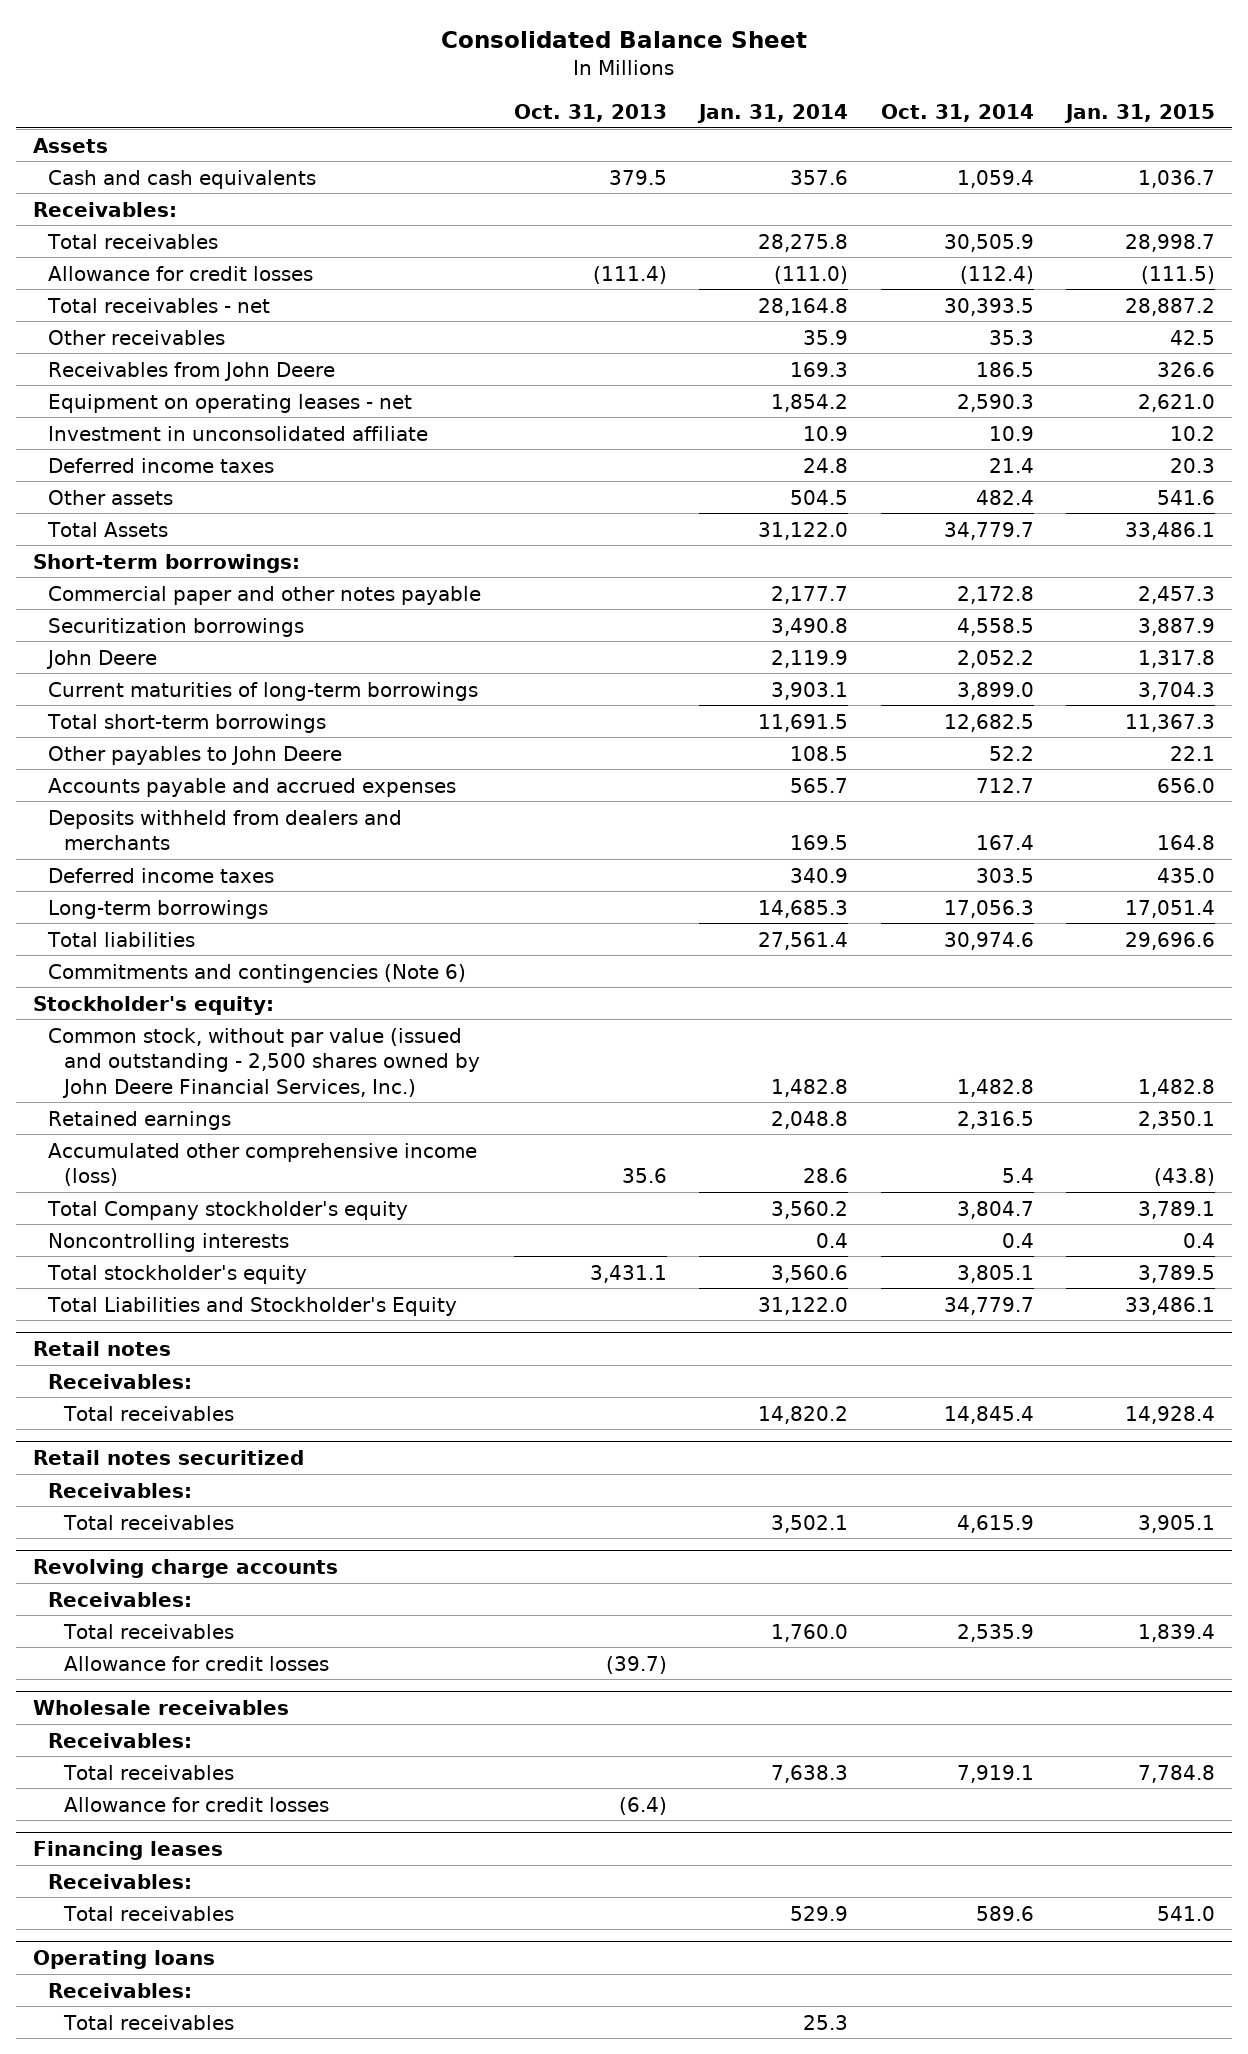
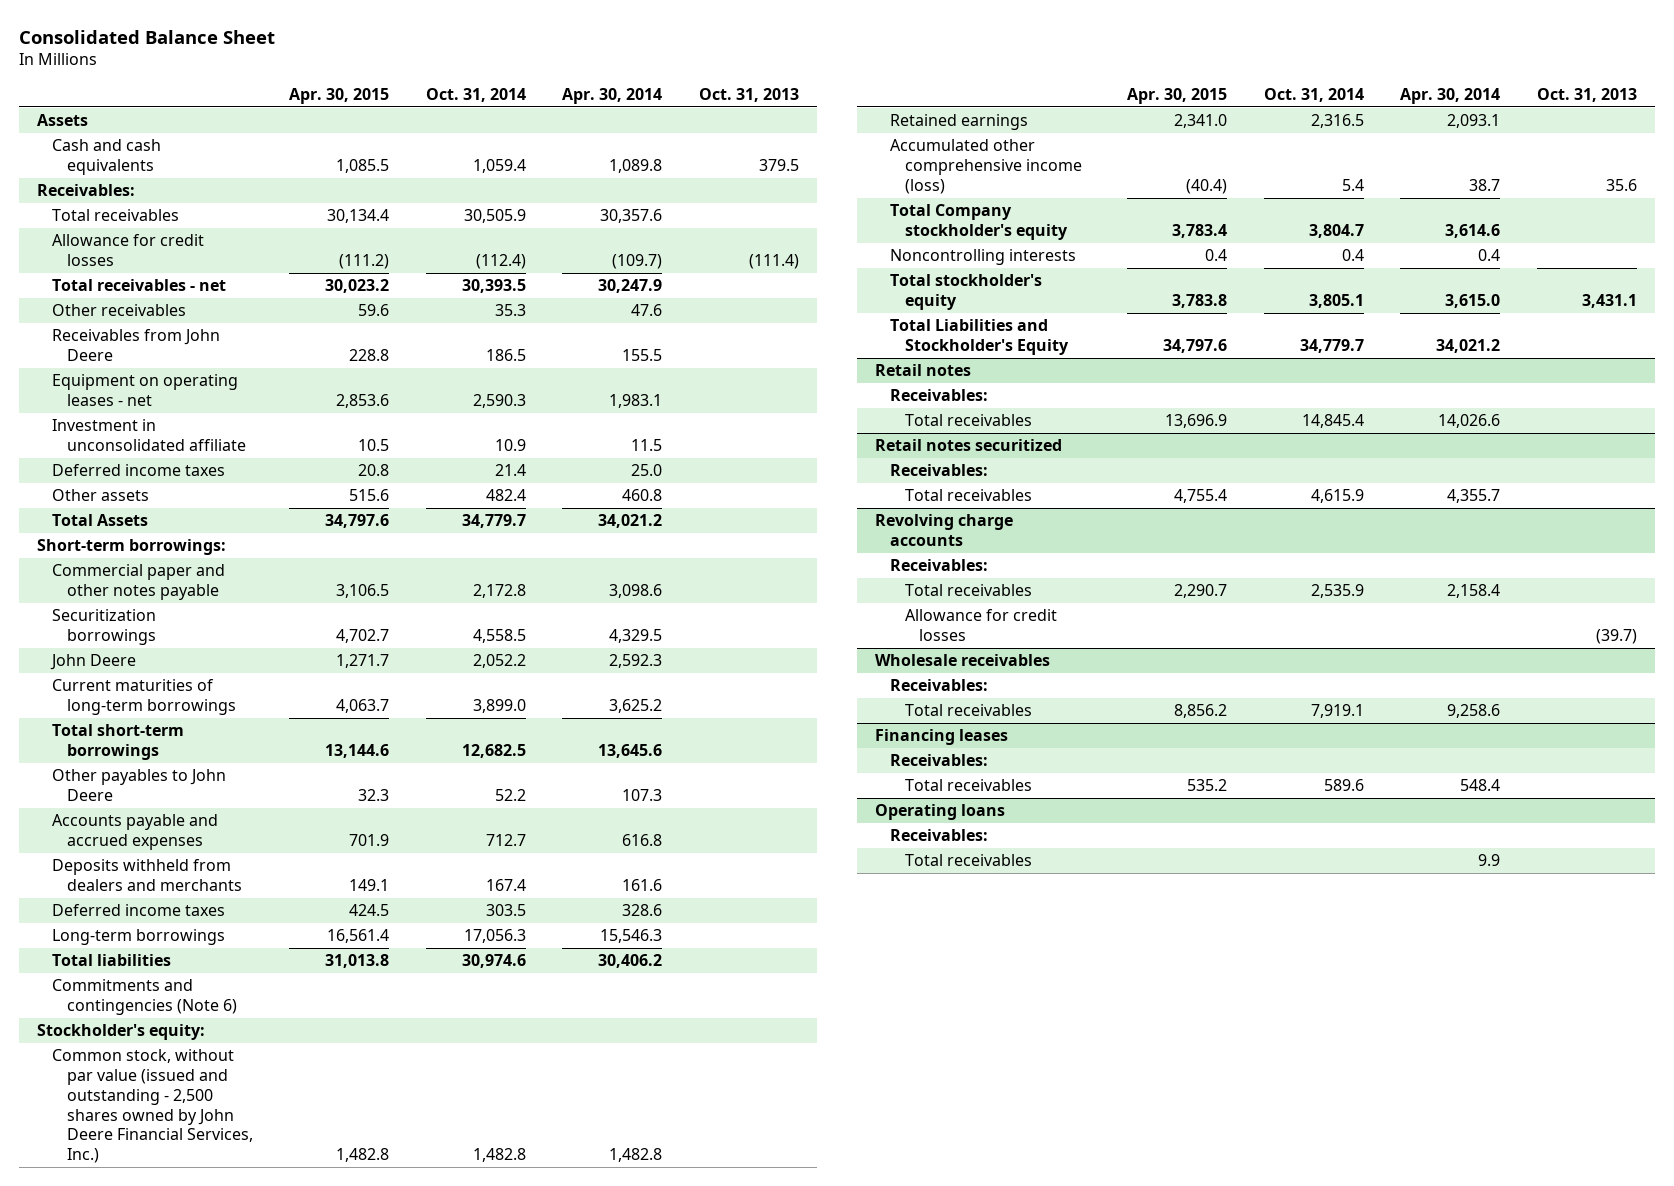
[697,103,849,123] Jan. 31, 2014 -> none
[1064,103,1216,123] Jan. 31, 2015 -> none
none -> [289,87,390,104] Apr. 30, 2015
none -> [562,87,663,104] Apr. 30, 2014
[63,1796,329,1812] Allowance for credit losses -> none

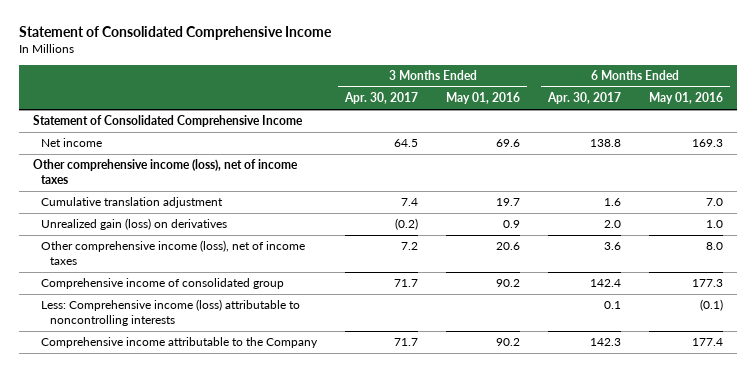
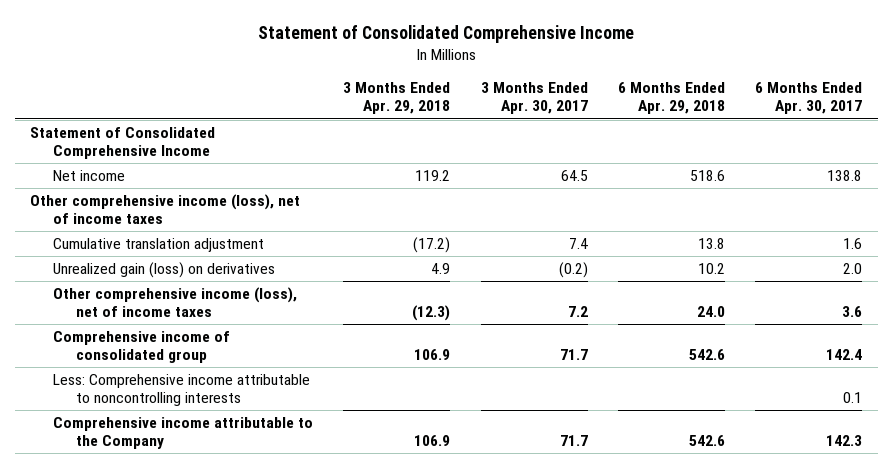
[446,92,521,105] May 01, 2016 -> none
[648,92,723,105] May 01, 2016 -> none
none -> [343,82,451,115] 3 Months Ended Apr. 29, 2018
none -> [618,82,726,115] 6 Months Ended Apr. 29, 2018
[41,299,301,326] Less: Comprehensive income (loss) attributable to noncontrolling interests -> [53,374,311,406] Less: Comprehensive income attributable to noncontrolling interests

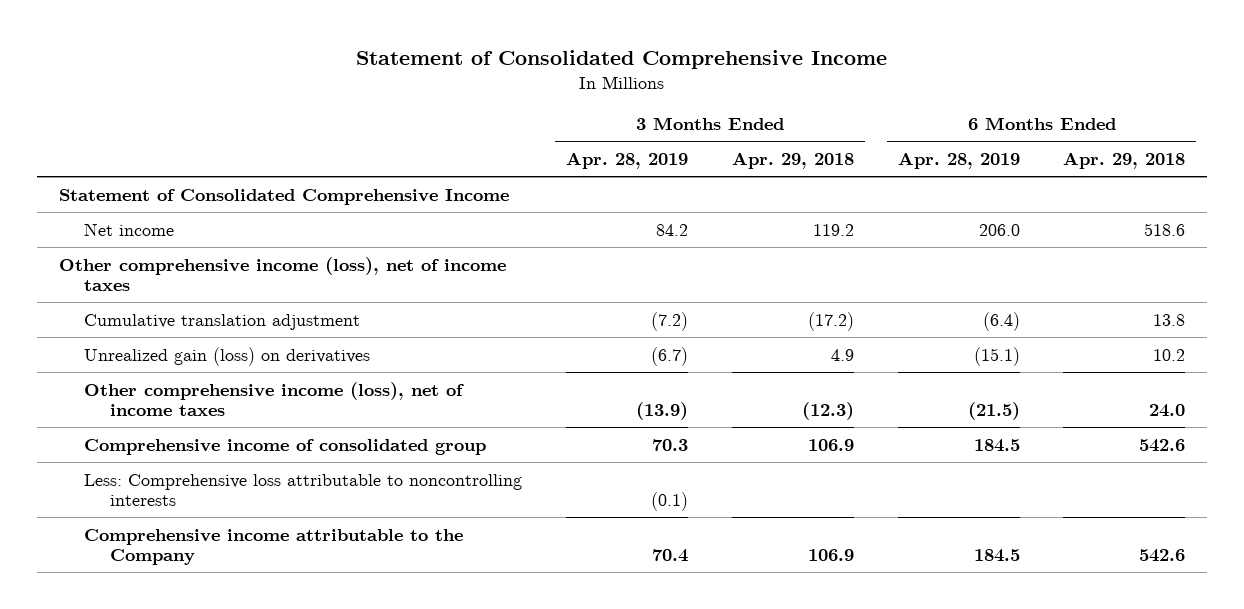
[480,82,588,115] 3 Months Ended Apr. 30, 2017 -> none
[755,82,863,115] 6 Months Ended Apr. 30, 2017 -> none
none -> [566,152,689,170] Apr. 28, 2019
none -> [897,152,1020,170] Apr. 28, 2019
[53,374,311,406] Less: Comprehensive income attributable to noncontrolling interests -> [84,473,523,507] Less: Comprehensive loss attributable to noncontrolling interests

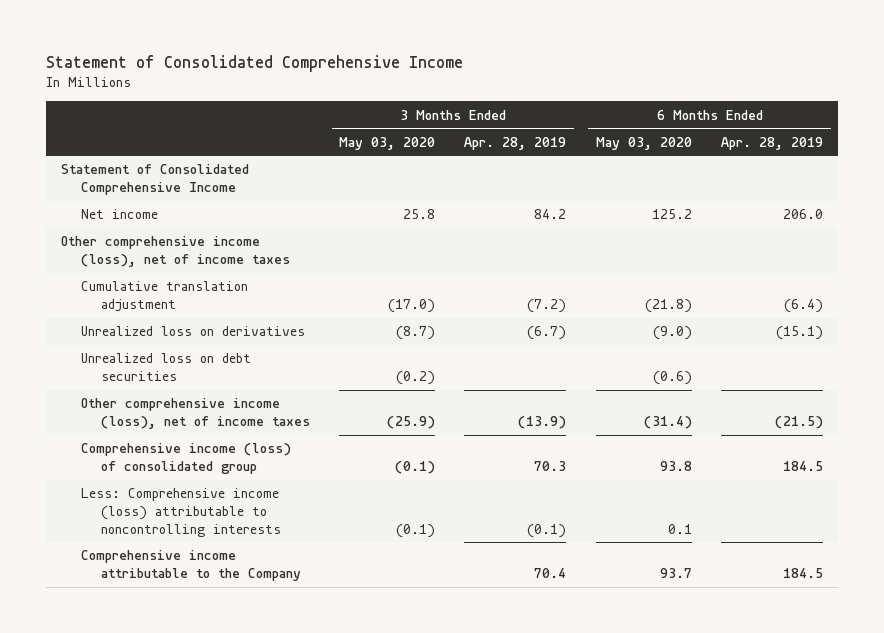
[731,152,854,170] Apr. 29, 2018 -> none
[1063,152,1186,170] Apr. 29, 2018 -> none
none -> [339,136,436,150] May 03, 2020
none -> [595,136,692,150] May 03, 2020
[84,346,371,366] Unrealized gain (loss) on derivatives -> [80,326,305,337] Unrealized loss on derivatives
none -> [80,353,251,382] Unrealized loss on debt securities
[84,438,487,455] Comprehensive income of consolidated group -> [80,443,291,475] Comprehensive income (loss) of consolidated group
[84,473,523,507] Less: Comprehensive loss attributable to noncontrolling interests -> [80,488,281,537] Less: Comprehensive income (loss) attributable to noncontrolling interests

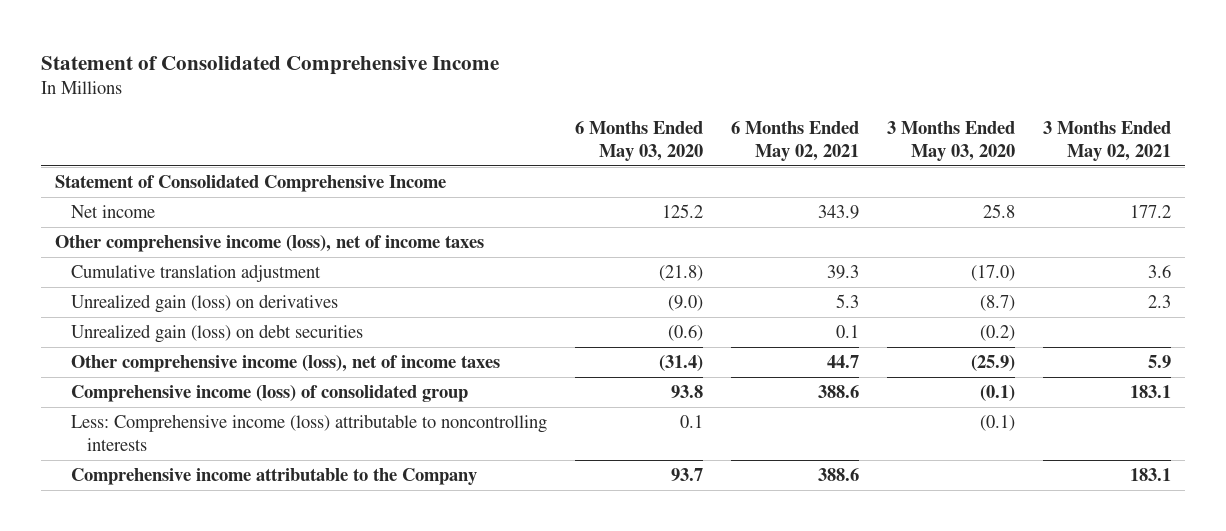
[464,136,567,150] Apr. 28, 2019 -> none
[721,136,824,150] Apr. 28, 2019 -> none
none -> [730,120,859,161] 6 Months Ended May 02, 2021
none -> [1042,120,1171,161] 3 Months Ended May 02, 2021
[80,326,305,337] Unrealized loss on derivatives -> [71,294,339,314] Unrealized gain (loss) on derivatives
[80,353,251,382] Unrealized loss on debt securities -> [71,324,364,344] Unrealized gain (loss) on debt securities

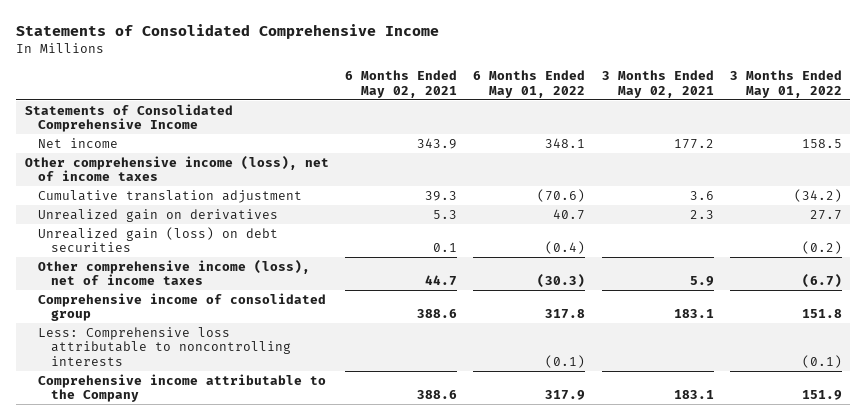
[41,55,500,75] Statement of Consolidated Comprehensive Income -> [16,24,440,40] Statements of Consolidated Comprehensive Income
[575,120,704,161] 6 Months Ended May 03, 2020 -> none
[886,120,1015,161] 3 Months Ended May 03, 2020 -> none
none -> [473,69,586,98] 6 Months Ended May 01, 2022
none -> [729,69,842,98] 3 Months Ended May 01, 2022
[55,175,447,193] Statement of Consolidated Comprehensive Income -> [24,103,233,133] Statements of Consolidated Comprehensive Income
[71,294,339,314] Unrealized gain (loss) on derivatives -> [37,208,278,222] Unrealized gain on derivatives
[71,385,469,403] Comprehensive income (loss) of consolidated group -> [37,292,326,322] Comprehensive income of consolidated group
[71,414,548,452] Less: Comprehensive income (loss) attributable to noncontrolling interests -> [37,326,292,367] Less: Comprehensive loss attributable to noncontrolling interests

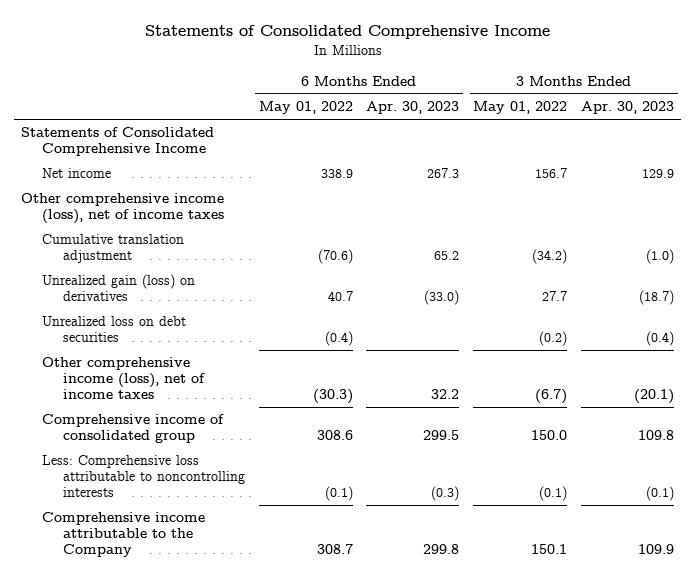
[344,69,457,98] 6 Months Ended May 02, 2021 -> none
[601,69,714,98] 3 Months Ended May 02, 2021 -> none
none -> [366,101,460,115] Apr. 30, 2023
none -> [581,101,675,115] Apr. 30, 2023
[545,137,586,148] 348.1 -> [320,169,353,179] 338.9
[801,138,842,148] 158.5 -> [535,168,568,179] 156.7
[37,208,278,222] Unrealized gain on derivatives -> [42,274,196,302] Unrealized gain (loss) on derivatives
[37,226,278,253] Unrealized gain (loss) on debt securities -> [42,316,187,343] Unrealized loss on debt securities
[545,309,586,320] 317.8 -> [316,430,353,441] 308.6
[801,309,842,319] 151.8 -> [531,430,568,441] 150.0
[545,390,586,401] 317.9 -> [316,544,353,555] 308.7
[801,390,842,401] 151.9 -> [531,544,568,555] 150.1

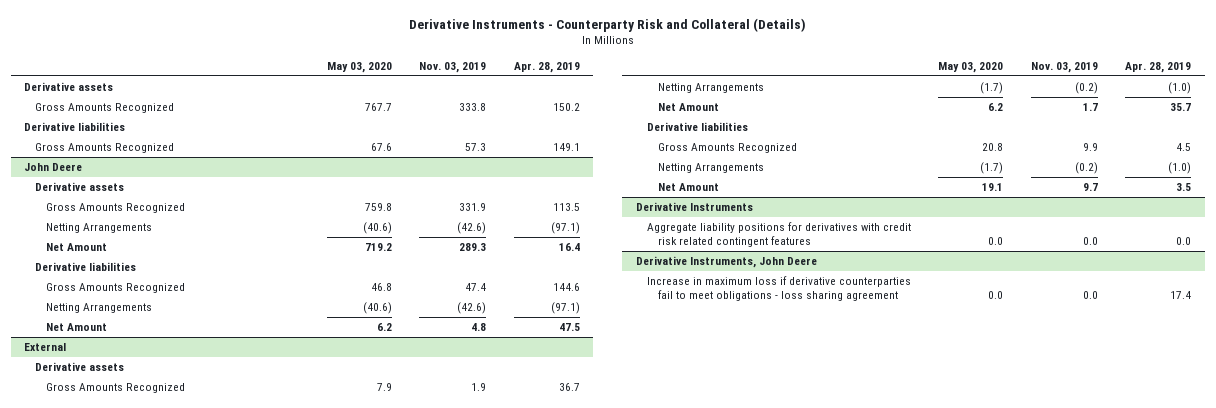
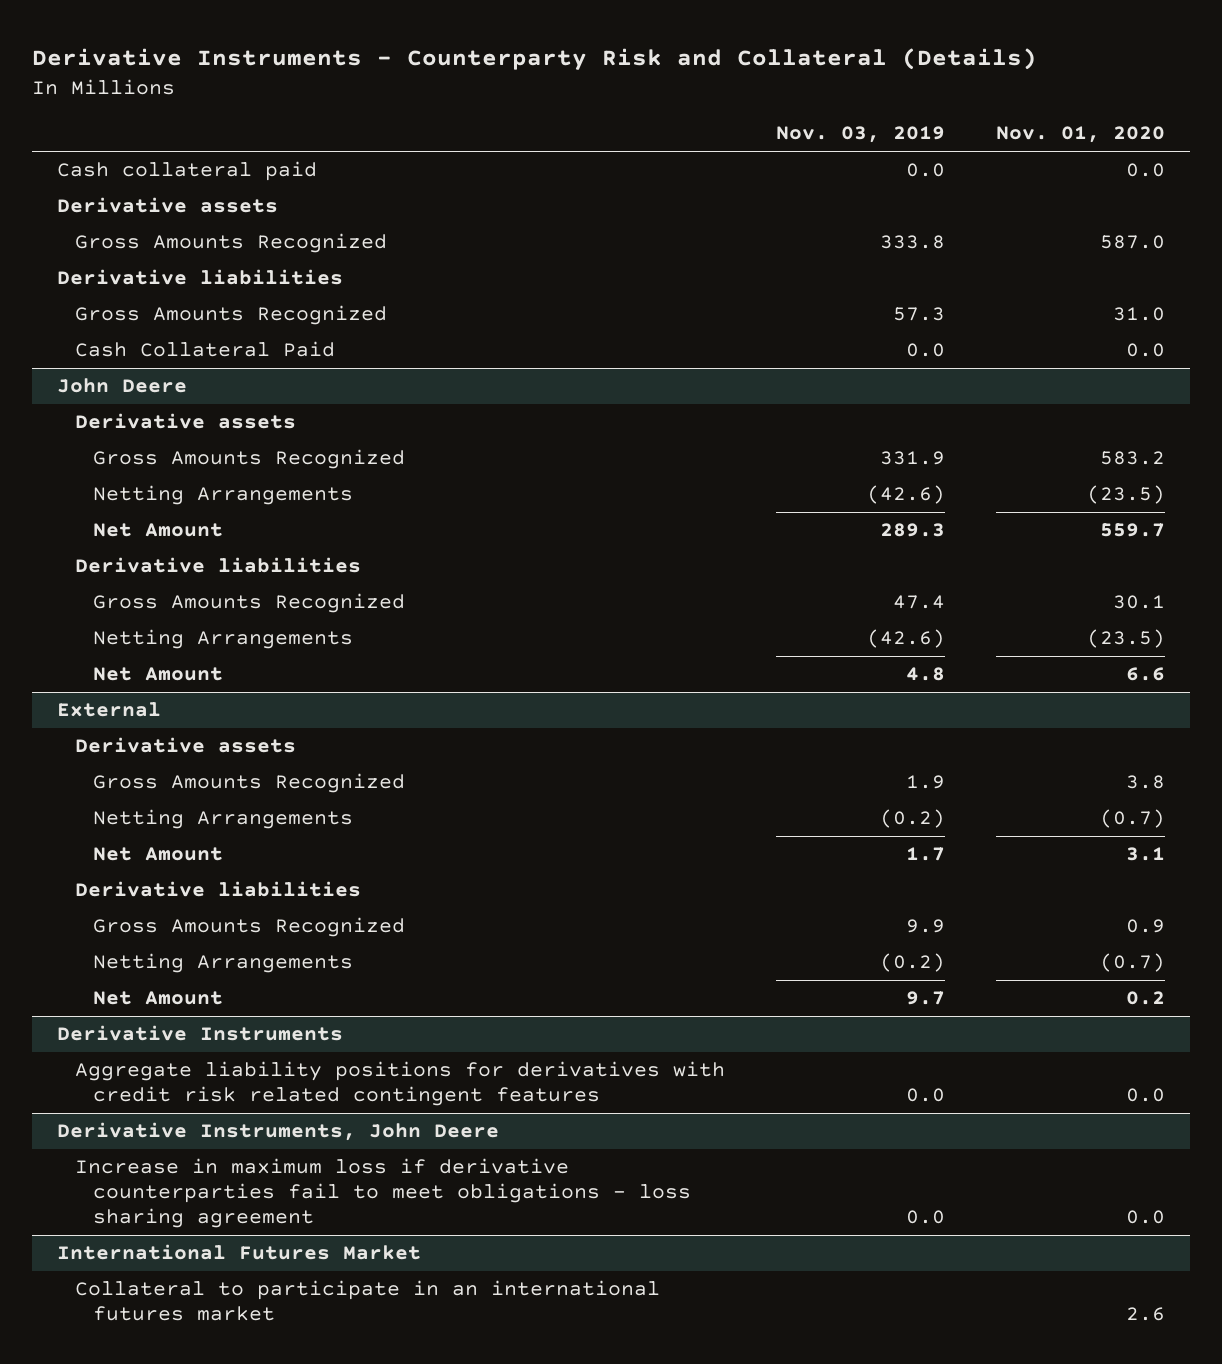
[326,62,392,74] May 03, 2020 -> none
[513,62,580,74] Apr. 28, 2019 -> none
none -> [995,126,1165,144] Nov. 01, 2020
none -> [57,161,318,182] Cash collateral paid
none -> [74,341,335,358] Cash Collateral Paid
none -> [57,1244,422,1261] International Futures Market
none -> [74,1280,660,1322] Collateral to participate in an international futures market

